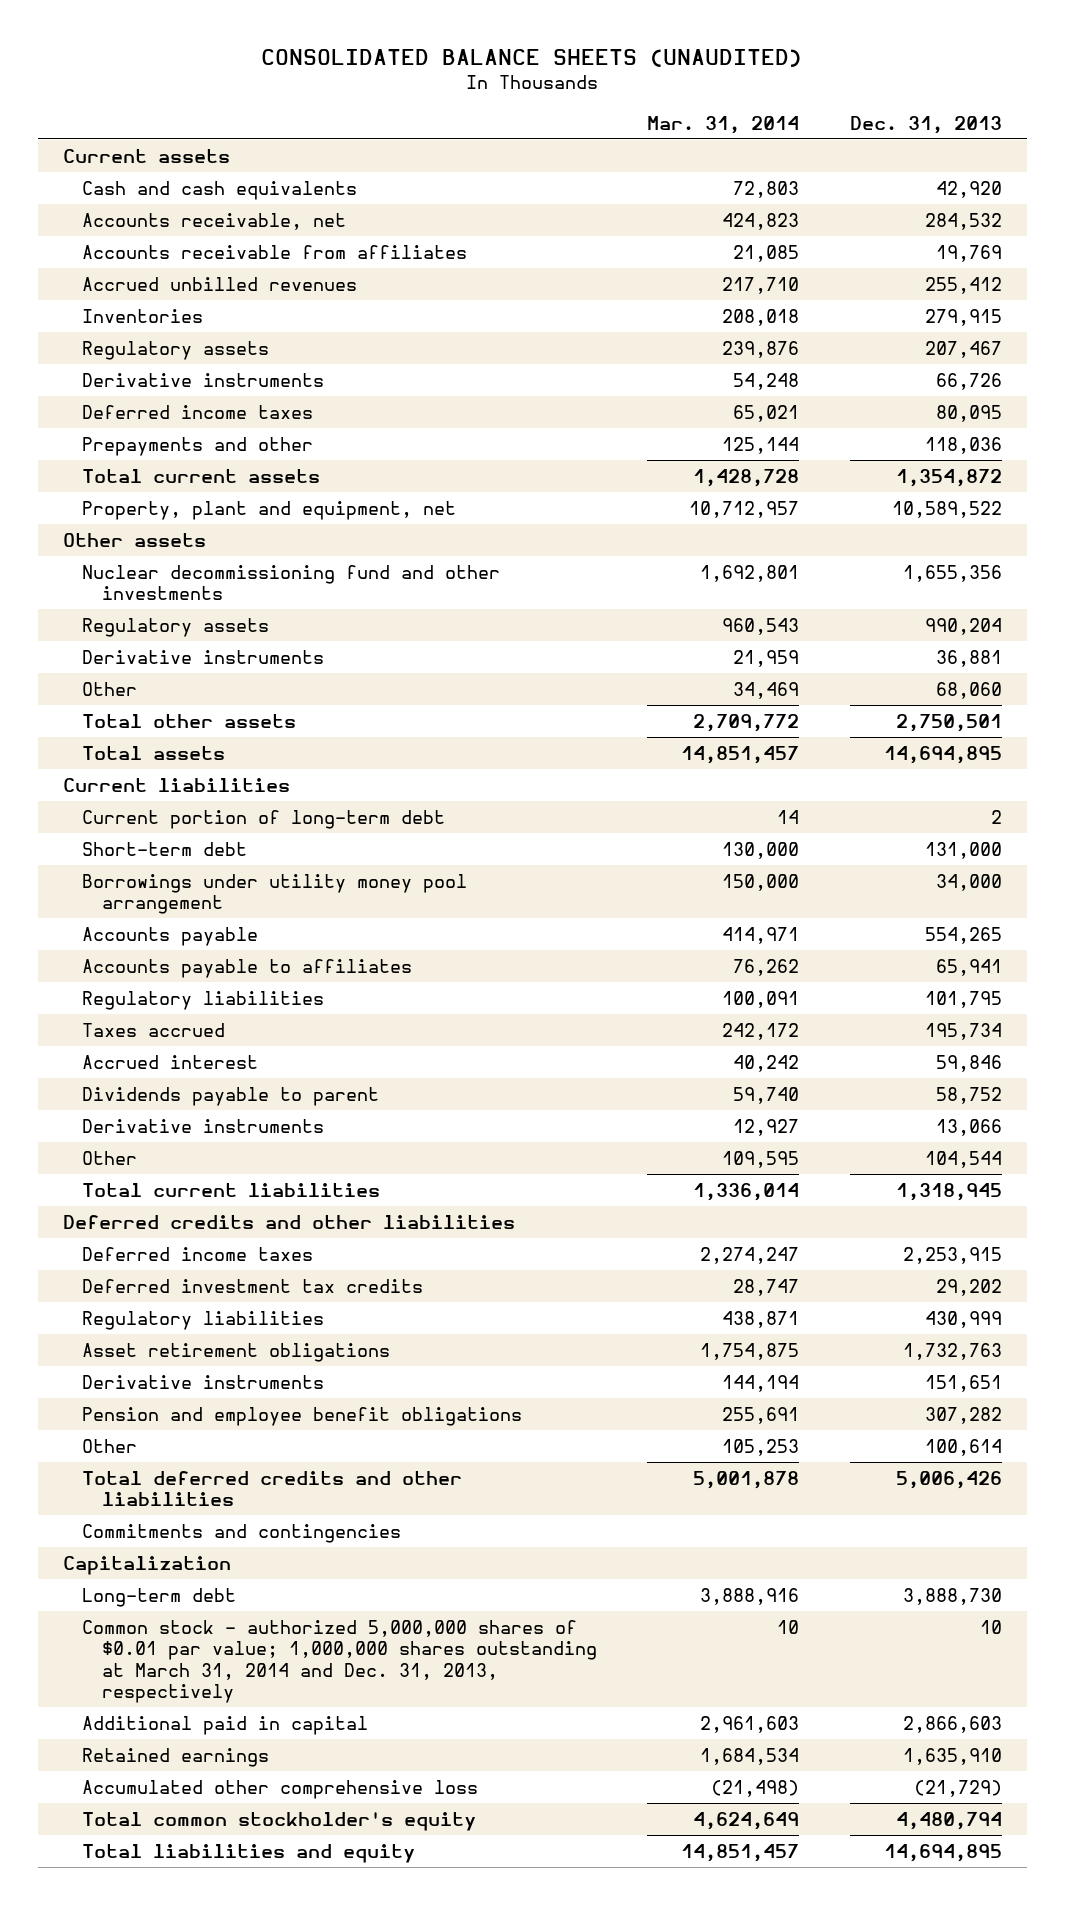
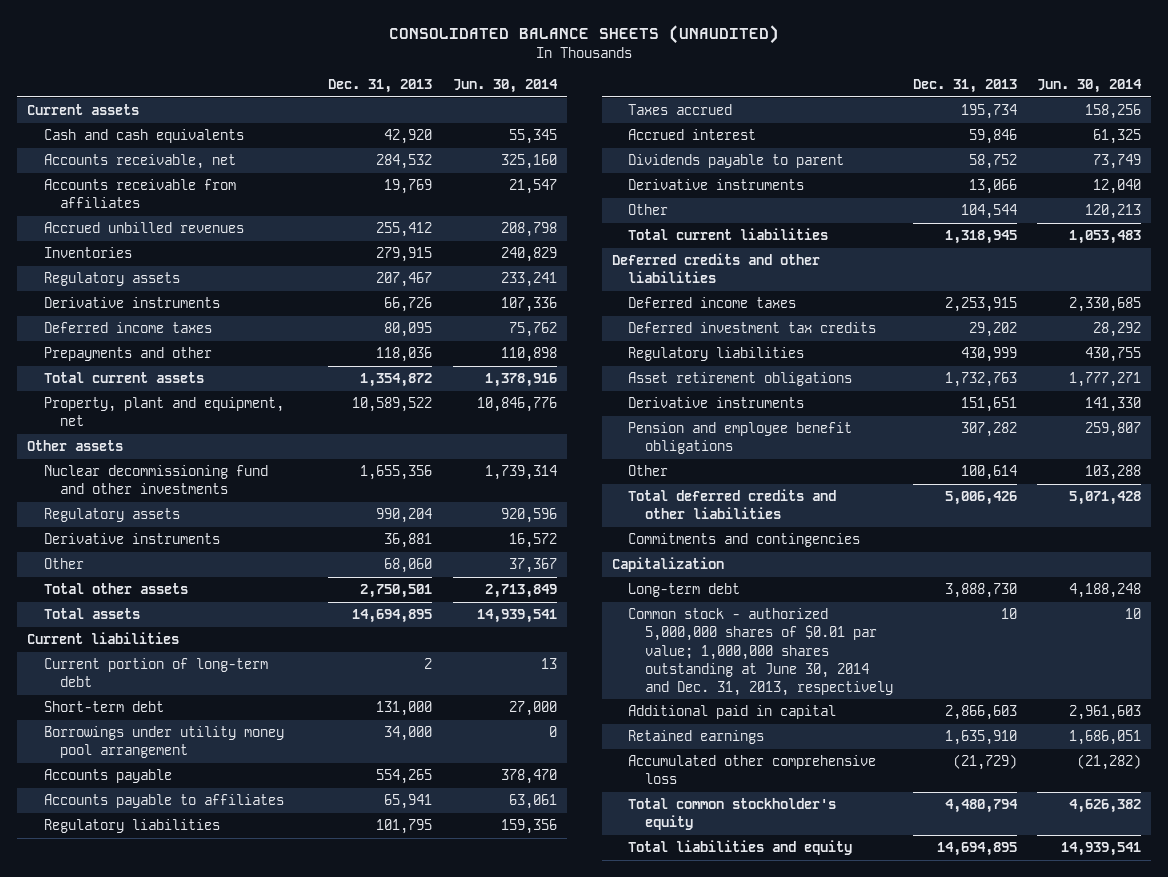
[647,115,800,134] Mar. 31, 2014 -> none
none -> [452,79,558,94] Jun. 30, 2014
[82,1619,597,1704] Common stock - authorized 5,000,000 shares of $0.01 par value; 1,000,000 shares outstanding at March 31, 2014 and Dec. 31, 2013, respectively -> [628,608,893,696] Common stock - authorized 5,000,000 shares of $0.01 par value; 1,000,000 shares outstanding at June 30, 2014 and Dec. 31, 2013, respectively

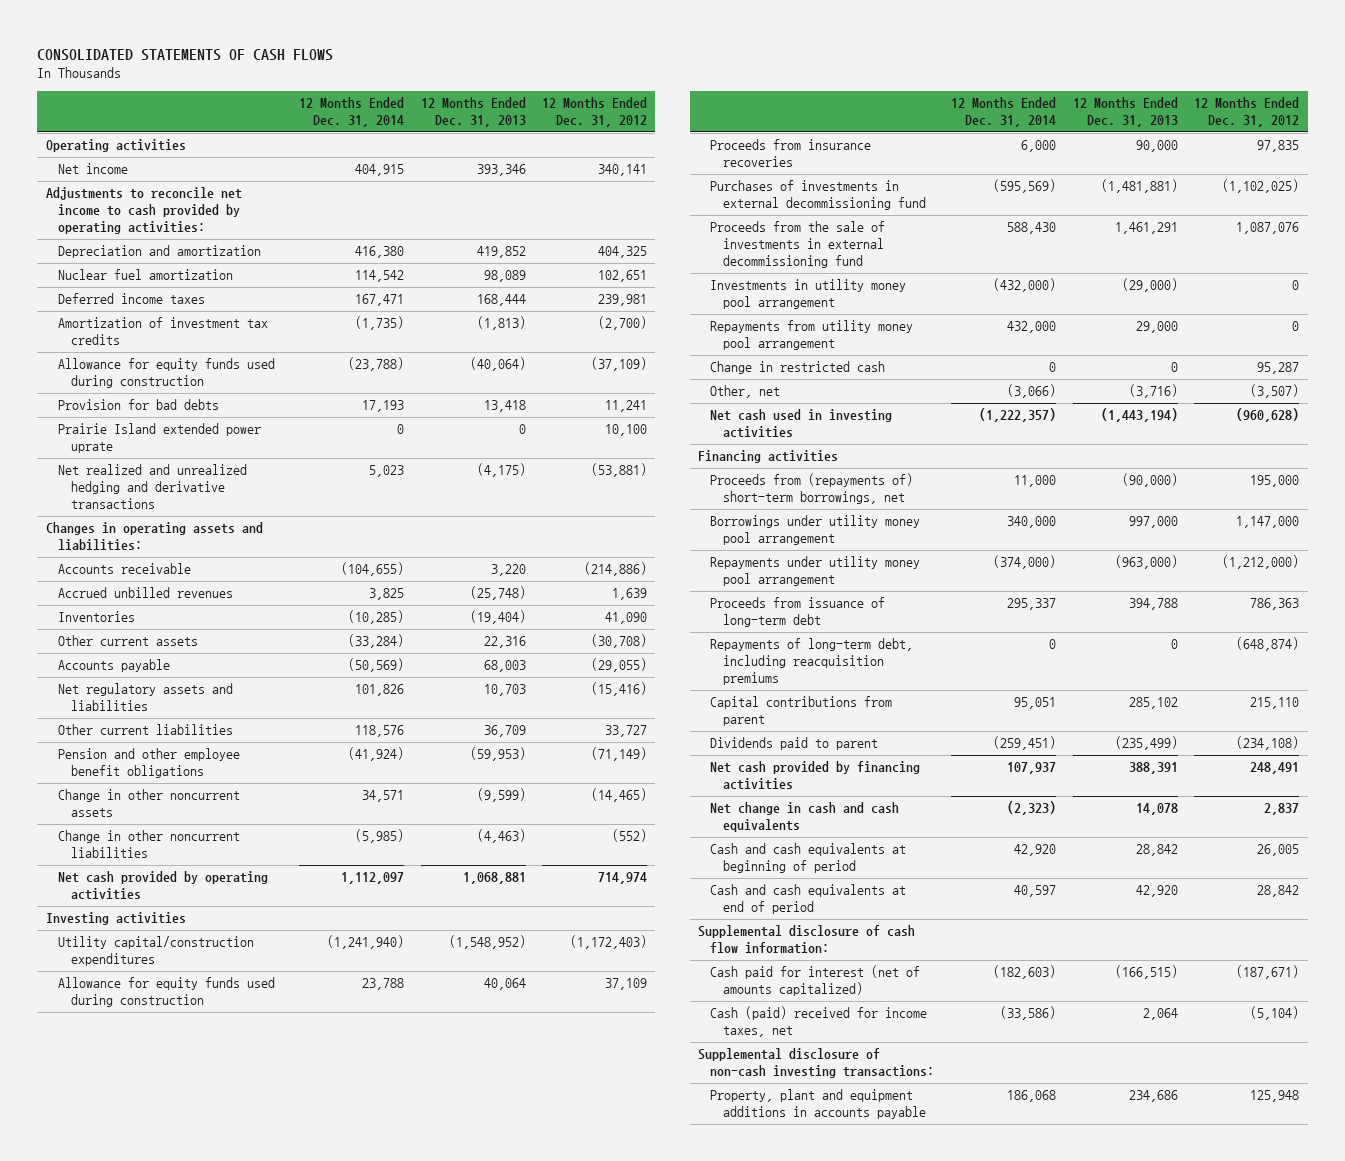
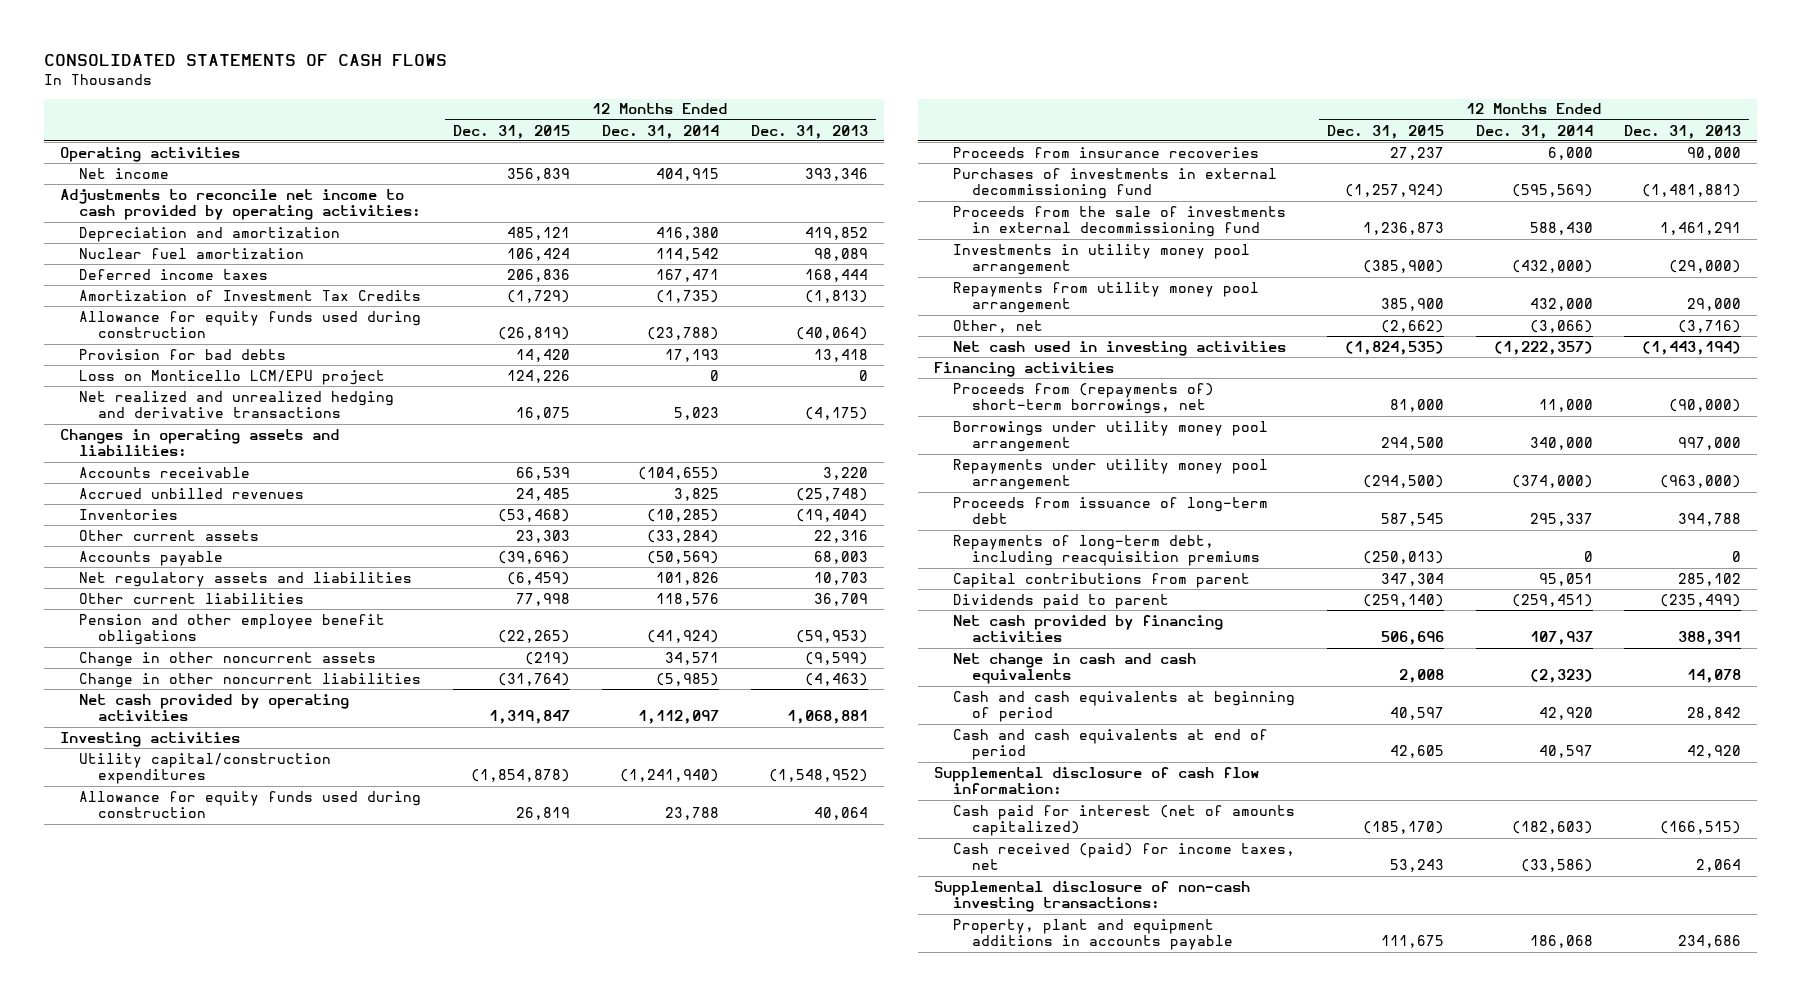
[542,96,648,128] 12 Months Ended Dec. 31, 2012 -> none
none -> [453,124,571,139] Dec. 31, 2015
[58,317,269,346] Amortization of investment tax credits -> [79,289,422,301] Amortization of Investment Tax Credits
[58,423,262,454] Prairie Island extended power uprate -> none
none -> [79,369,386,385] Loss on Monticello LCM/EPU project
[710,361,886,375] Change in restricted cash -> none
[710,1006,928,1038] Cash (paid) received for income taxes, net -> [953,842,1296,871] Cash received (paid) for income taxes, net

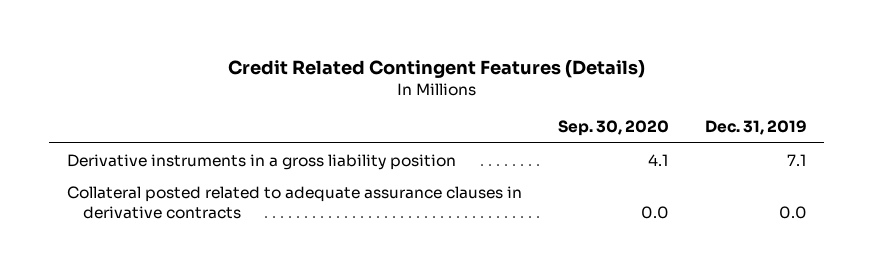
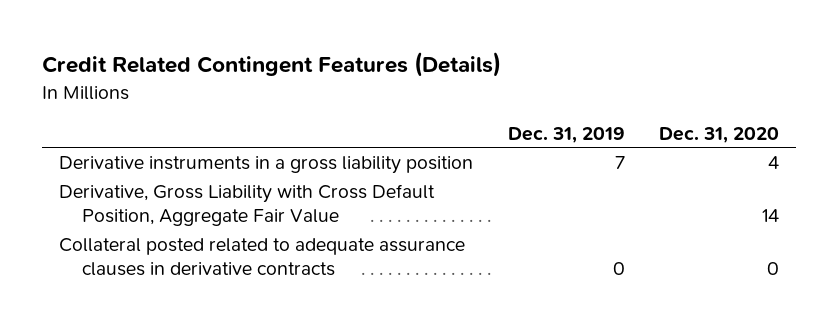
[557,120,669,137] Sep. 30, 2020 -> none
none -> [659,126,780,143] Dec. 31, 2020
[786,153,807,166] 7.1 -> [614,156,625,170] 7
none -> [59,184,436,227] Derivative, Gross Liability with Cross Default Position, Aggregate Fair Value
[778,206,807,220] 0.0 -> [612,262,625,276] 0

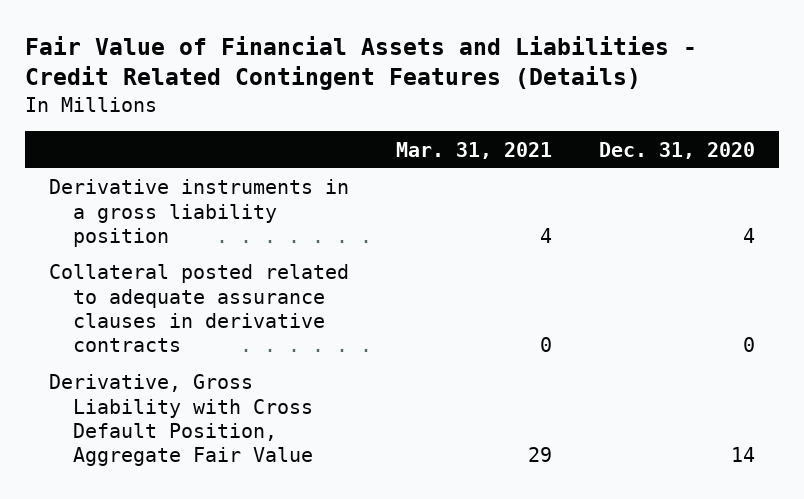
[42,52,502,78] Credit Related Contingent Features (Details) -> [24,36,697,91] Fair Value of Financial Assets and Liabilities - Credit Related Contingent Features (Details)
[507,126,625,143] Dec. 31, 2019 -> none
none -> [395,141,552,159] Mar. 31, 2021
[59,184,436,227] Derivative, Gross Liability with Cross Default Position, Aggregate Fair Value -> [48,374,314,467] Derivative, Gross Liability with Cross Default Position, Aggregate Fair Value

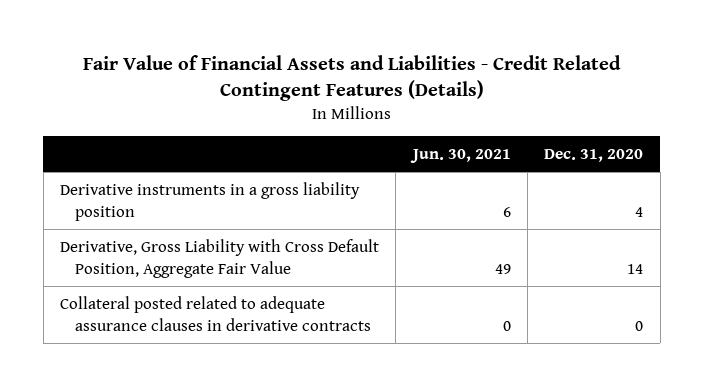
[395,141,552,159] Mar. 31, 2021 -> none
none -> [409,149,511,164] Jun. 30, 2021
[48,264,349,353] Collateral posted related to adequate assurance clauses in derivative contracts -> [59,295,372,332] Collateral posted related to adequate assurance clauses in derivative contracts

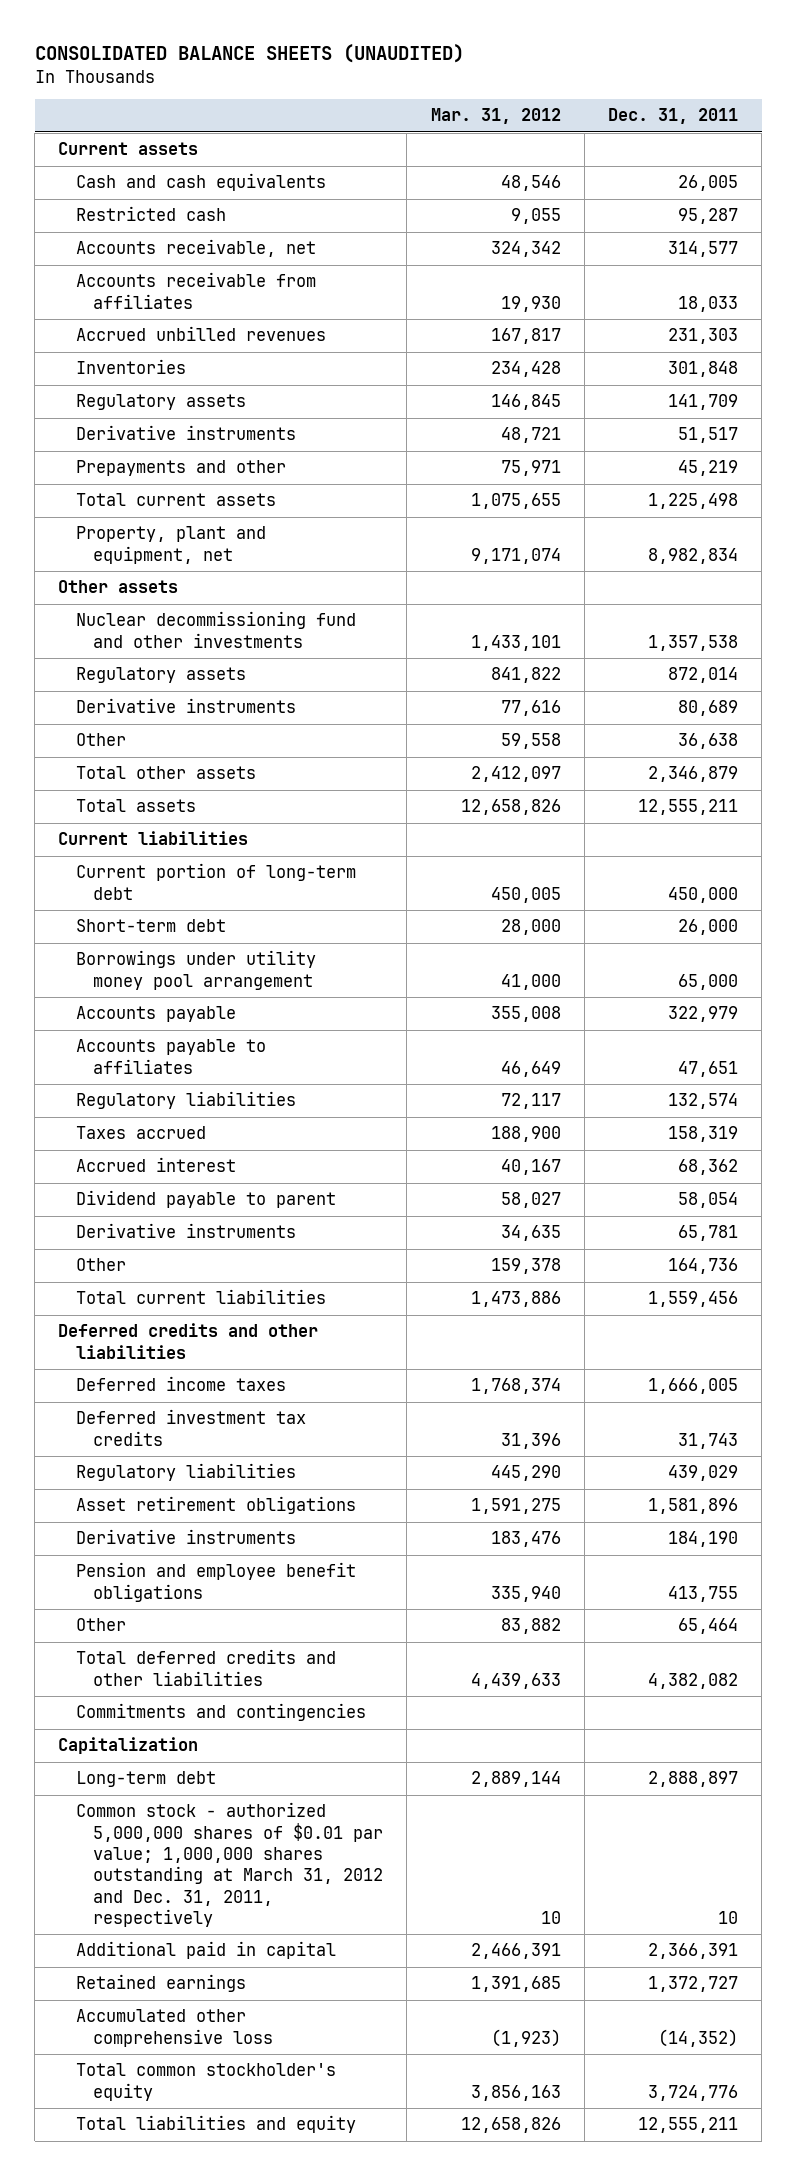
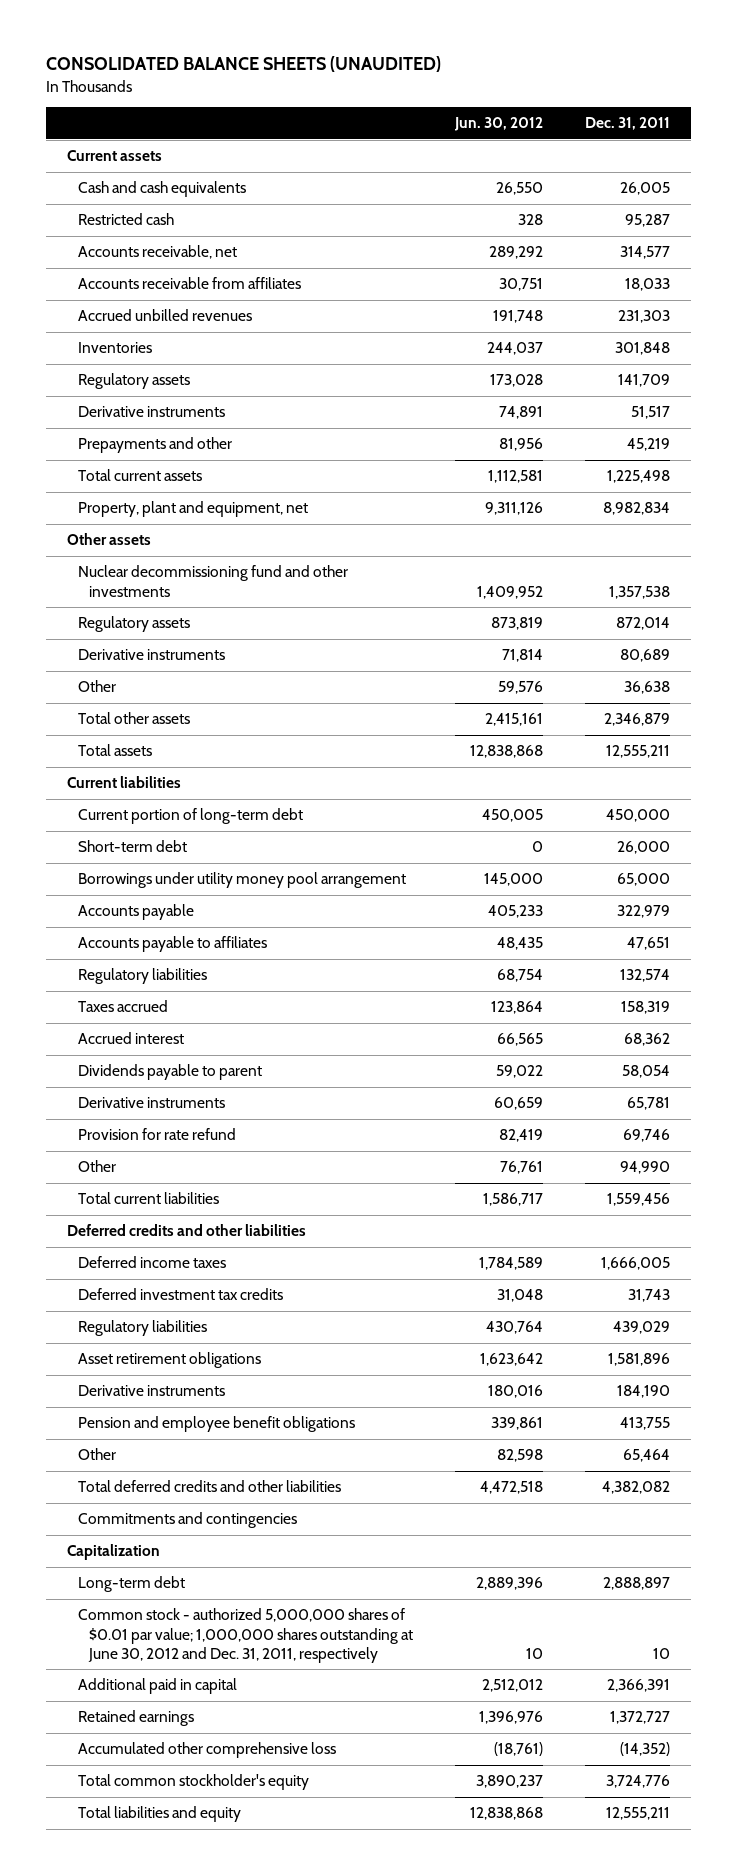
[430,108,561,125] Mar. 31, 2012 -> none
none -> [454,117,544,132] Jun. 30, 2012
[75,1190,336,1209] Dividend payable to parent -> [78,1064,263,1081] Dividends payable to parent
none -> [78,1128,237,1141] Provision for rate refund
[667,1258,738,1275] 164,736 -> [620,1161,671,1175] 94,990
[75,1802,384,1928] Common stock - authorized 5,000,000 shares of $0.01 par value; 1,000,000 shares outstanding at March 31, 2012 and Dec. 31, 2011, respectively -> [78,1608,414,1663] Common stock - authorized 5,000,000 shares of $0.01 par value; 1,000,000 shares outstanding at June 30, 2012 and Dec. 31, 2011, respectively

